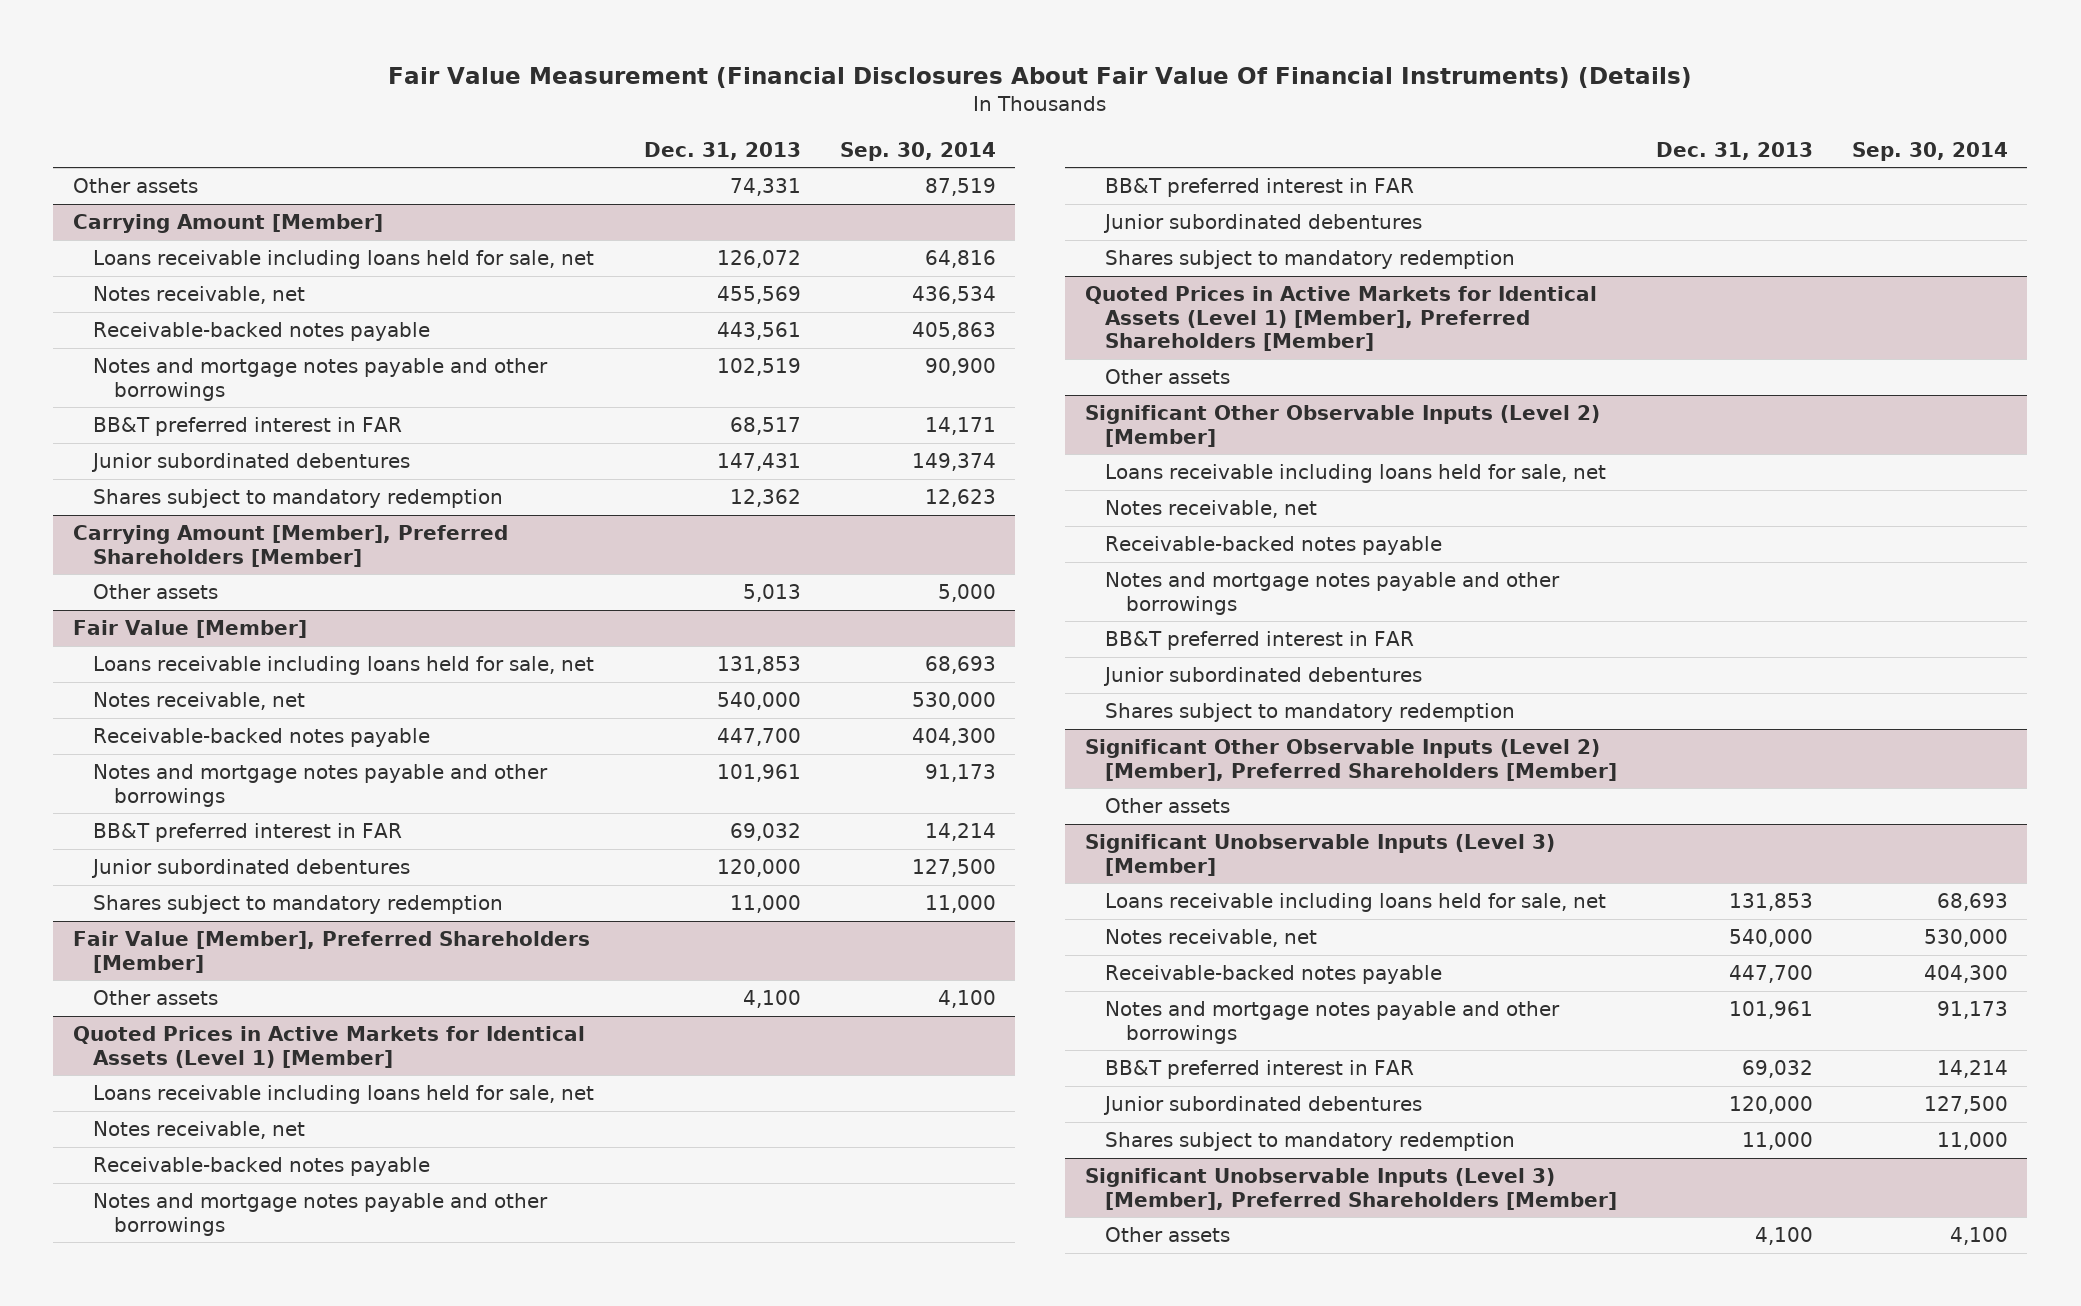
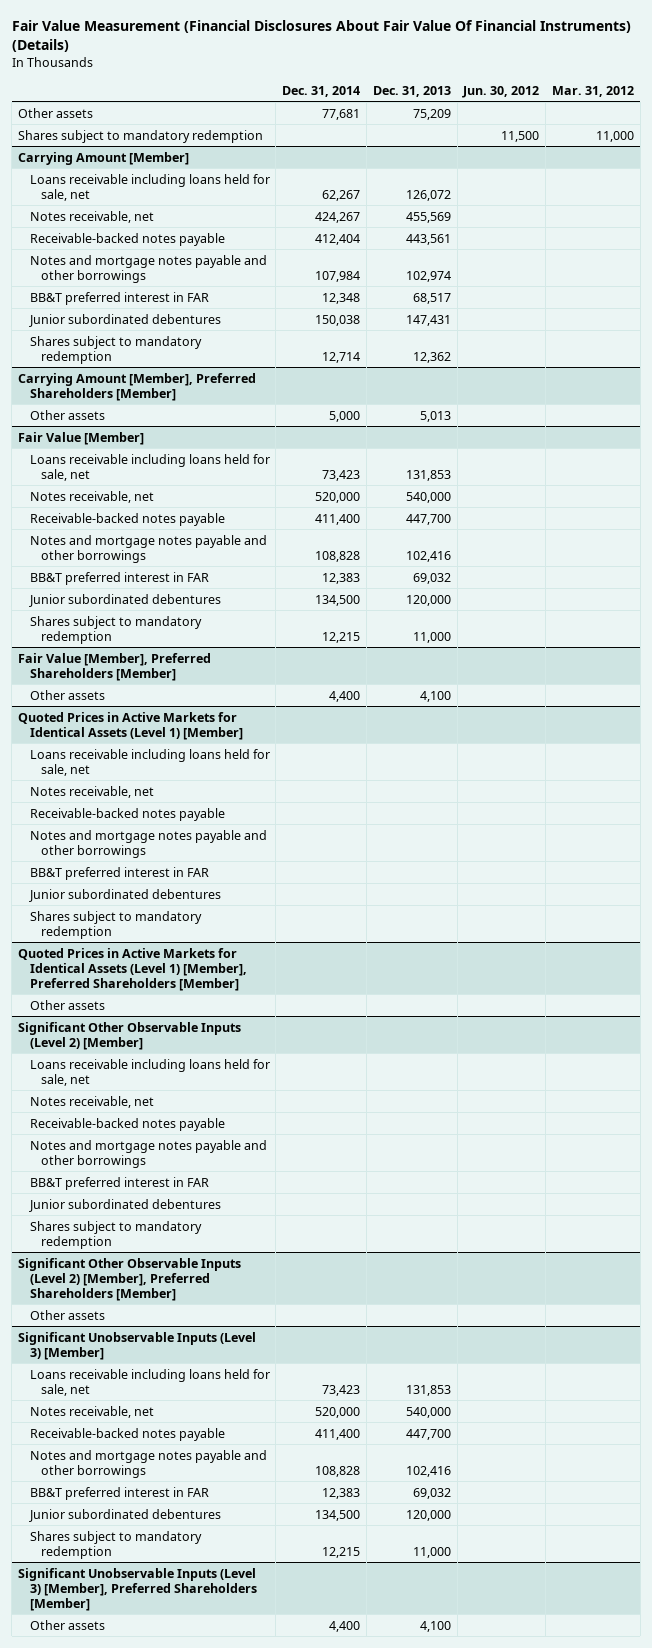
[839,141,996,161] Sep. 30, 2014 -> none
none -> [282,85,361,97] Dec. 31, 2014
none -> [462,85,540,98] Jun. 30, 2012
none -> [551,85,634,97] Mar. 31, 2012
[730,178,802,197] 74,331 -> [412,108,451,120] 75,209
none -> [17,129,263,143] Shares subject to mandatory redemption
[717,358,802,377] 102,519 -> [405,270,451,282] 102,974
[717,764,802,783] 101,961 -> [405,550,451,562] 102,416
[1729,1001,1814,1020] 101,961 -> [405,1465,451,1477] 102,416

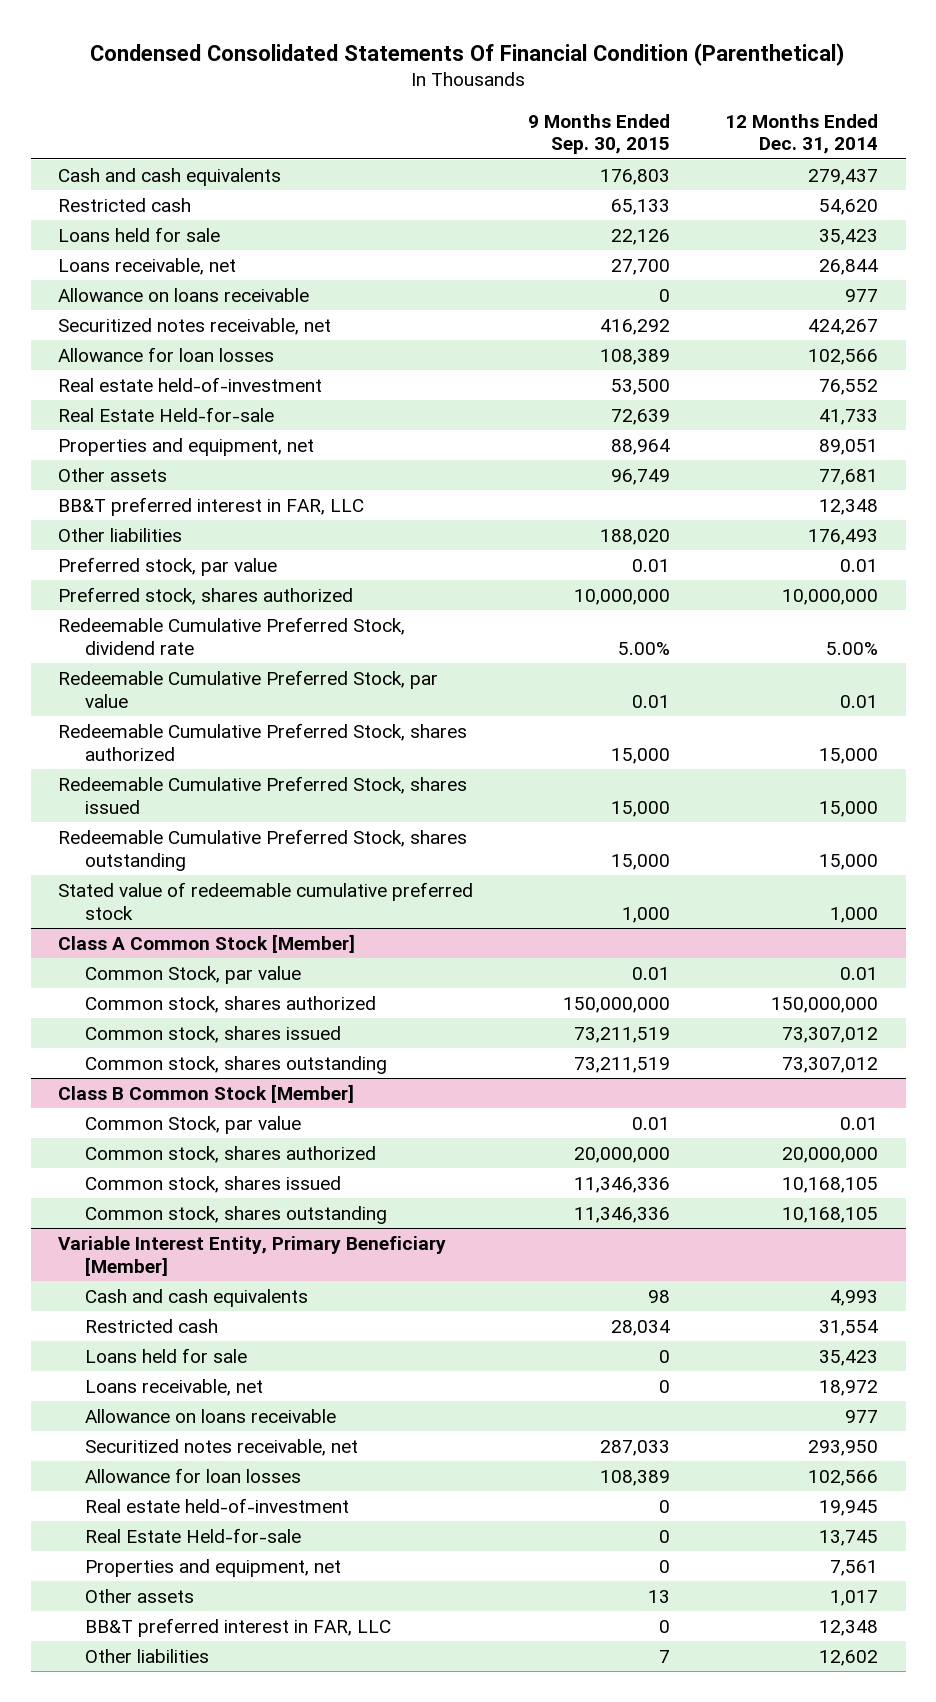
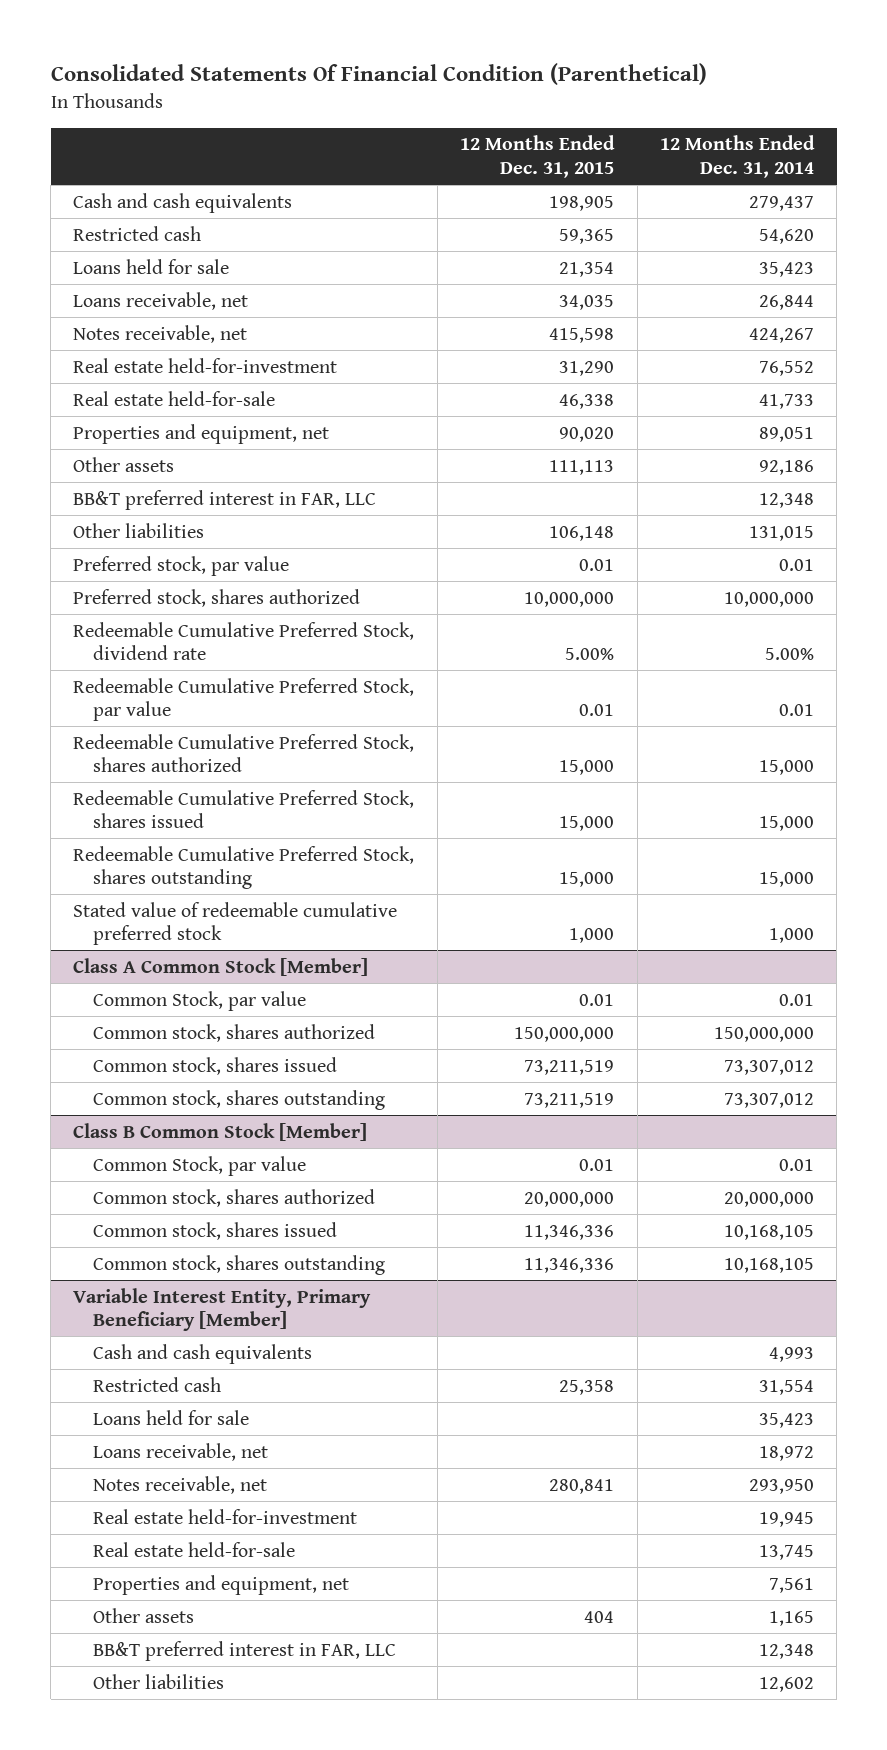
[90,42,846,66] Condensed Consolidated Statements Of Financial Condition (Parenthetical) -> [50,63,707,86] Consolidated Statements Of Financial Condition (Parenthetical)
[528,113,671,155] 9 Months Ended Sep. 30, 2015 -> none
none -> [460,135,616,178] 12 Months Ended Dec. 31, 2015
[58,288,310,303] Allowance on loans receivable -> none
[58,347,275,363] Allowance for loan losses -> none
[58,318,332,336] Securitized notes receivable, net -> [73,324,248,343] Notes receivable, net
[58,377,323,393] Real estate held-of-investment -> [73,357,338,373] Real estate held-for-investment
[58,407,275,423] Real Estate Held-for-sale -> [73,390,276,406] Real estate held-for-sale
[819,469,879,486] 77,681 -> [758,459,814,475] 92,186
[808,529,879,546] 176,493 -> [748,525,814,541] 131,015
[84,1409,336,1424] Allowance on loans receivable -> none
[84,1468,301,1484] Allowance for loan losses -> none
[84,1439,358,1457] Securitized notes receivable, net -> [93,1475,268,1494] Notes receivable, net
[84,1498,349,1514] Real estate held-of-investment -> [93,1508,358,1524] Real estate held-for-investment
[84,1528,301,1544] Real Estate Held-for-sale -> [93,1541,296,1557] Real estate held-for-sale
[830,1590,879,1607] 1,017 -> [768,1610,814,1626] 1,165

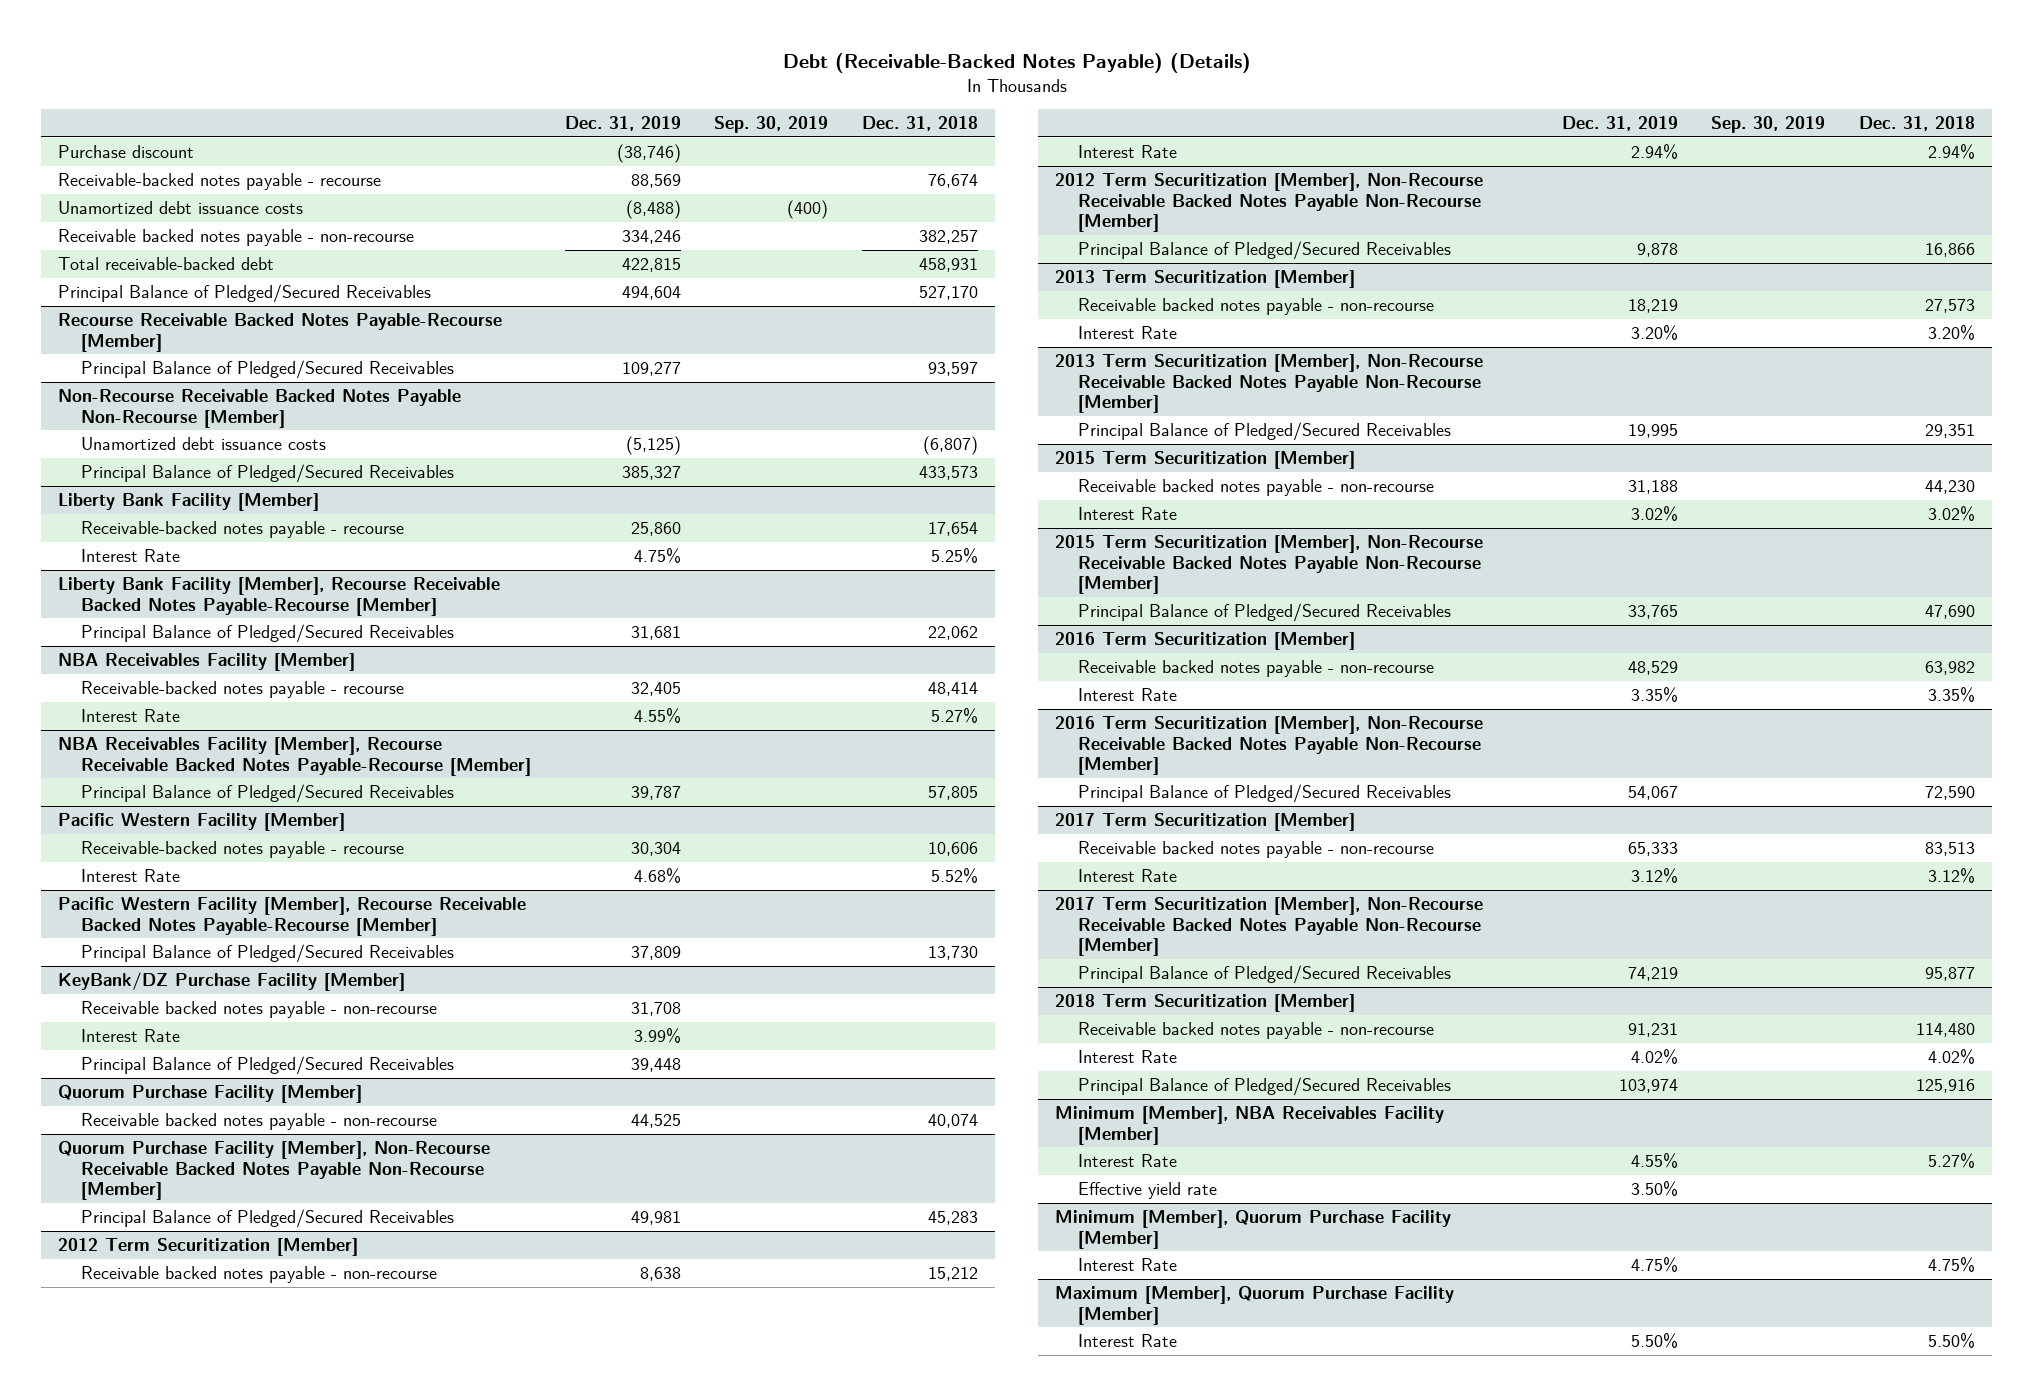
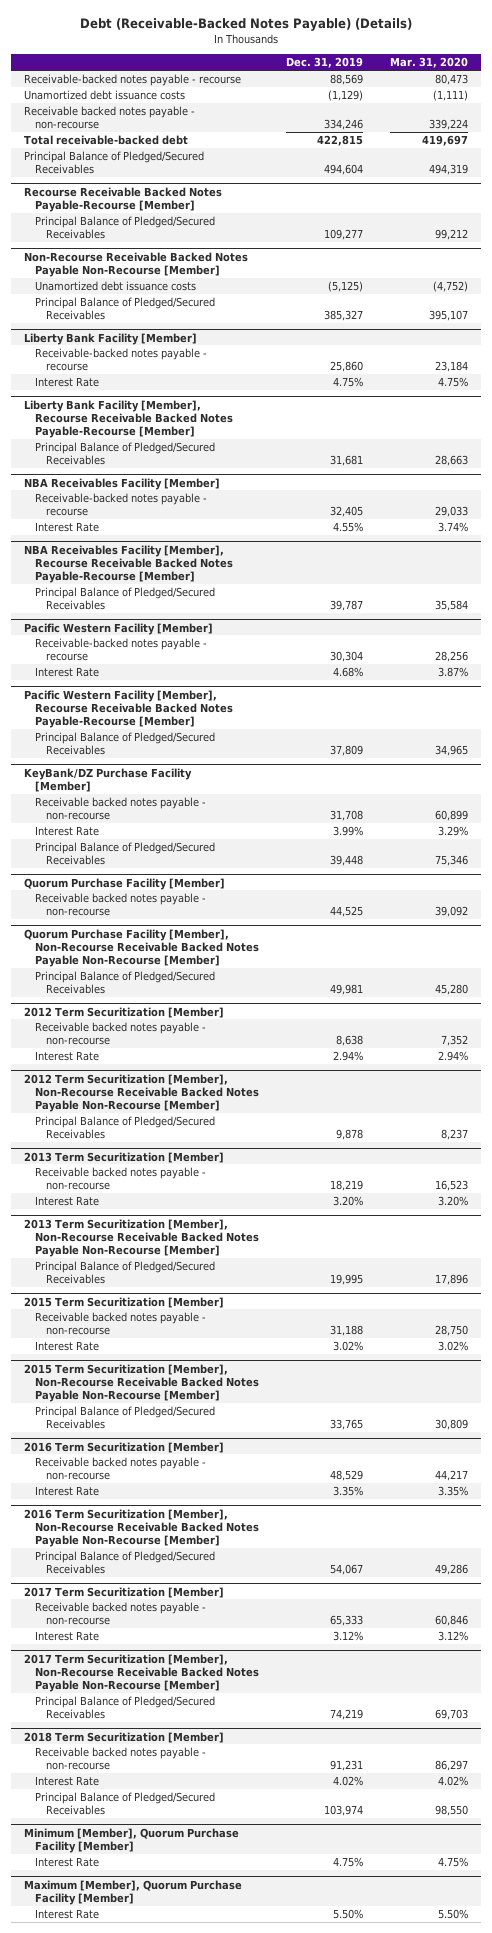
[714,115,829,133] Sep. 30, 2019 -> none
[862,115,979,131] Dec. 31, 2018 -> none
none -> [389,57,468,69] Mar. 31, 2020
[58,144,195,158] Purchase discount -> none
[625,199,681,219] (8,488) -> [328,90,364,102] (1,129)
[1055,1105,1445,1145] Minimum [Member], NBA Receivables Facility [Member] -> none
[1077,1153,1177,1167] Interest Rate -> none
[1077,1181,1217,1199] Effective yield rate -> none

